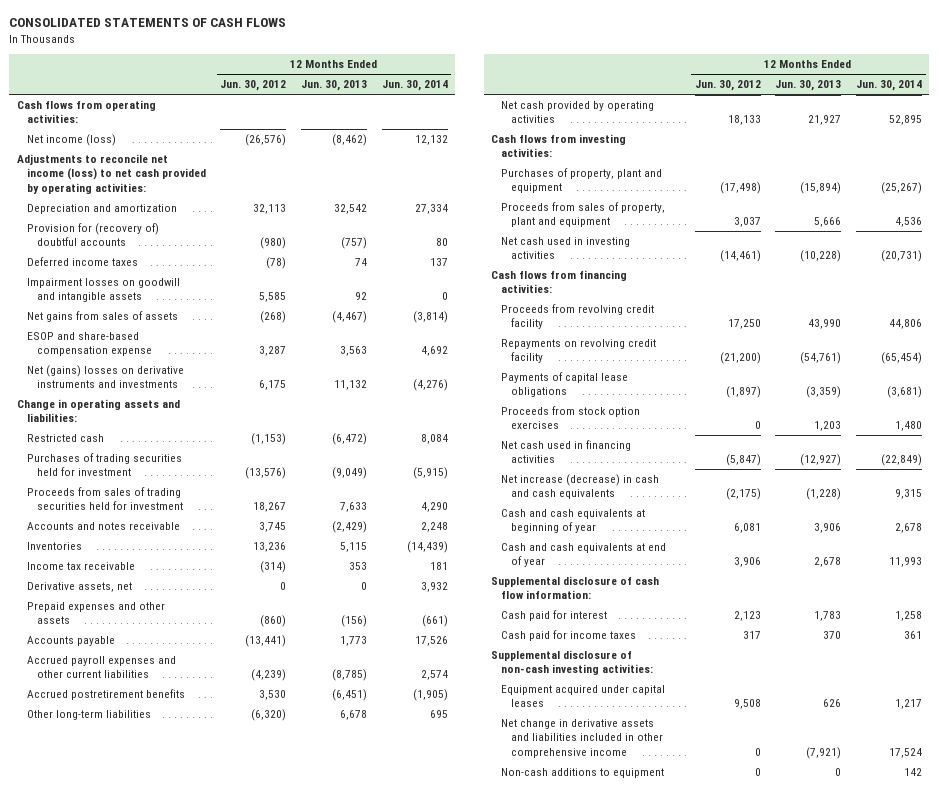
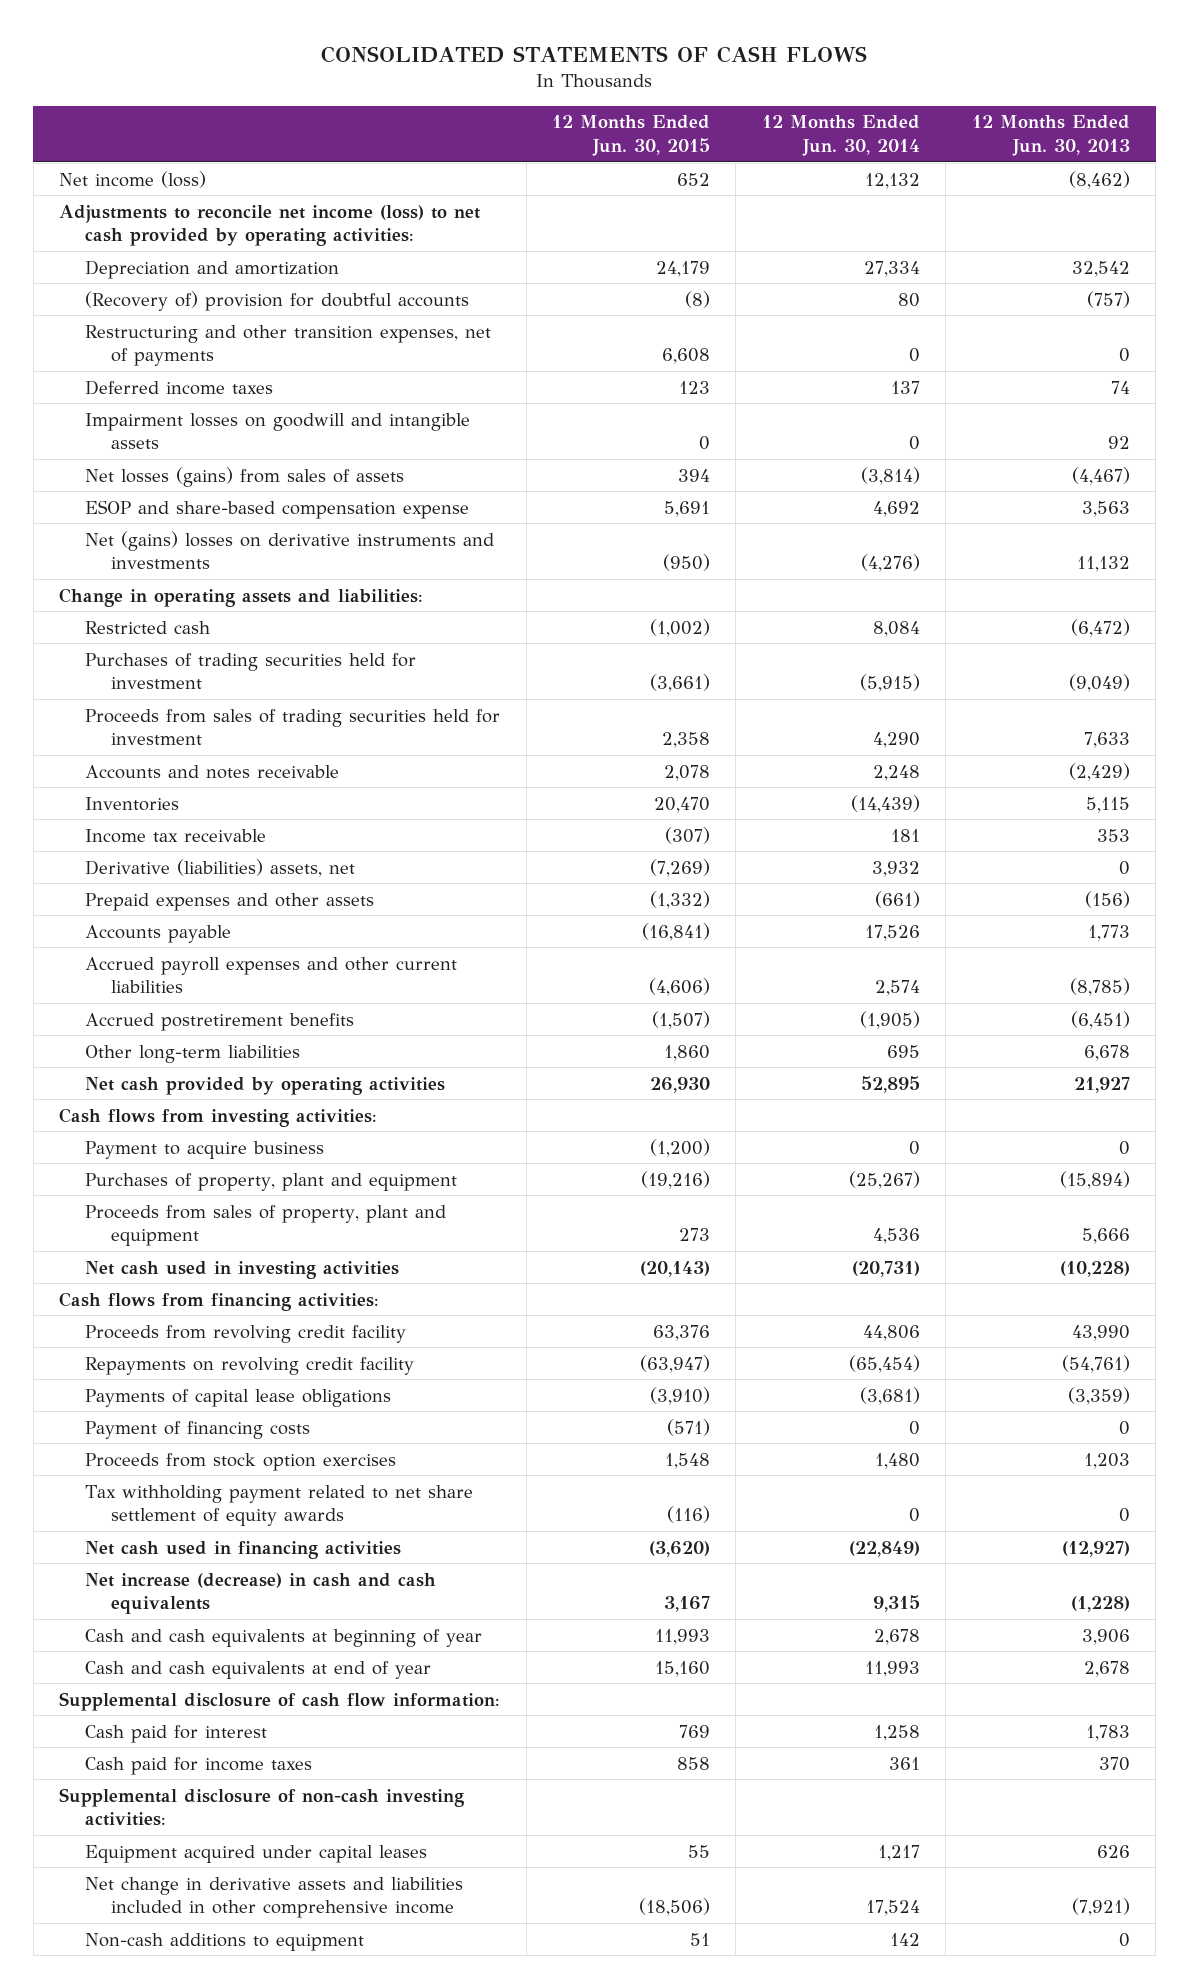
[220,80,287,92] Jun. 30, 2012 -> none
none -> [551,115,710,156] 12 Months Ended Jun. 30, 2015
[16,100,156,124] Cash flows from operating activities: -> none
[26,223,159,247] Provision for (recovery of) doubtful accounts -> [85,290,470,311] (Recovery of) provision for doubtful accounts
none -> [85,324,492,367] Restructuring and other transition expenses, net of payments
[26,311,178,323] Net gains from sales of assets -> [85,466,405,487] Net losses (gains) from sales of assets
[26,582,132,593] Derivative assets, net -> [85,858,356,877] Derivative (liabilities) assets, net
none -> [85,1140,325,1159] Payment to acquire business
none -> [85,1420,311,1439] Payment of financing costs
none -> [85,1484,474,1527] Tax withholding payment related to net share settlement of equity awards

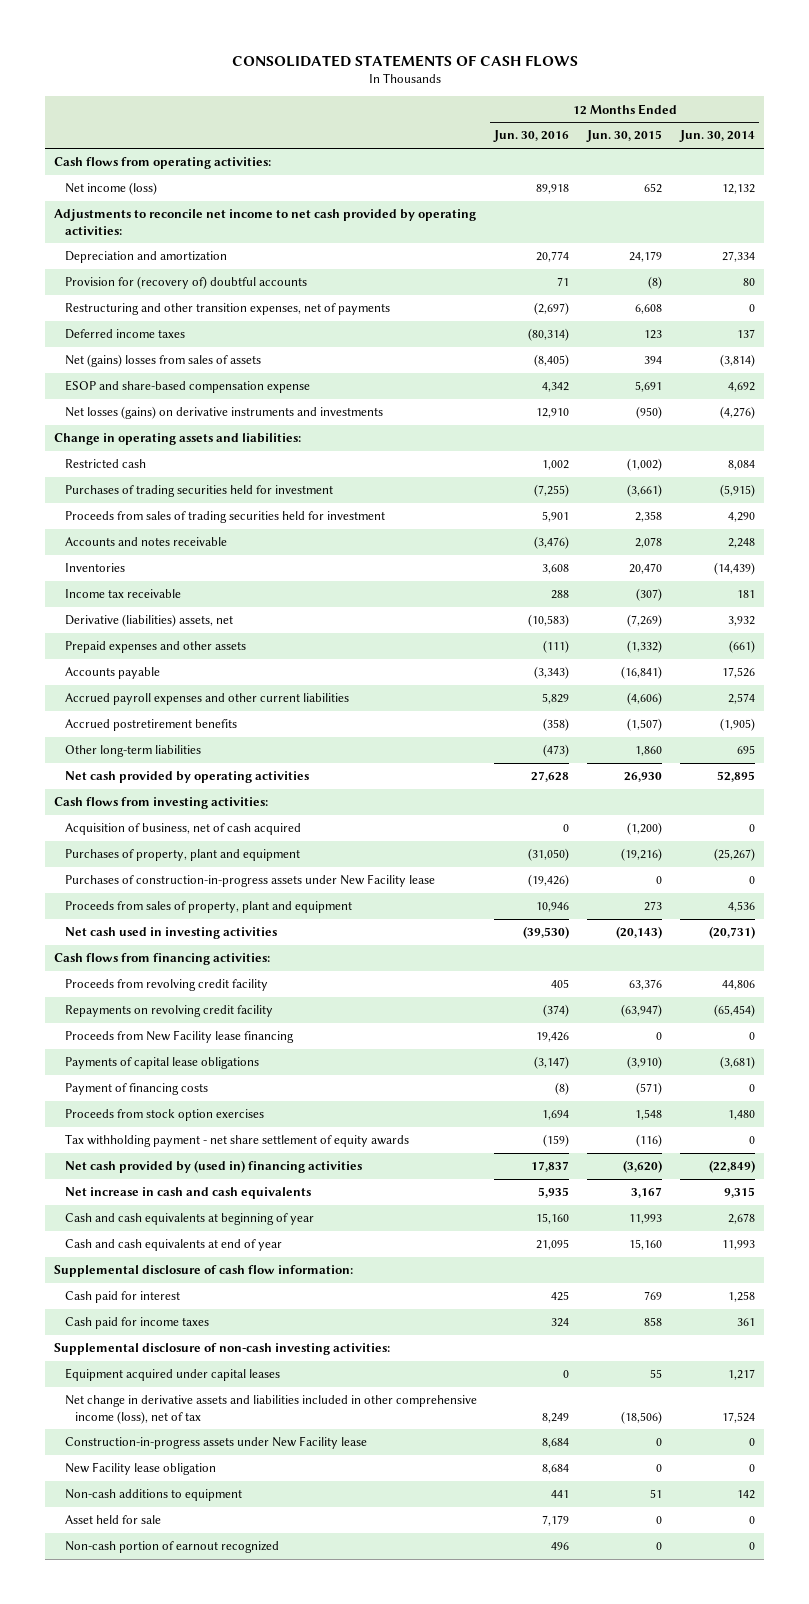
[971,115,1130,156] 12 Months Ended Jun. 30, 2013 -> none
none -> [493,130,570,143] Jun. 30, 2016
none -> [54,157,272,170] Cash flows from operating activities:
[58,204,480,247] Adjustments to reconcile net income (loss) to net cash provided by operating activities: -> [54,209,477,235] Adjustments to reconcile net income to net cash provided by operating activities:
[85,290,470,311] (Recovery of) provision for doubtful accounts -> [64,276,307,290] Provision for (recovery of) doubtful accounts
[85,412,471,450] Impairment losses on goodwill and intangible assets -> none
[85,466,405,487] Net losses (gains) from sales of assets -> [64,354,261,368] Net (gains) losses from sales of assets
[85,530,495,570] Net (gains) losses on derivative instruments and investments -> [64,406,383,420] Net losses (gains) on derivative instruments and investments
[85,1140,325,1159] Payment to acquire business -> [64,823,301,836] Acquisition of business, net of cash acquired
none -> [64,874,435,888] Purchases of construction-in-progress assets under New Facility lease
none -> [64,1030,294,1044] Proceeds from New Facility lease financing
[85,1484,474,1527] Tax withholding payment related to net share settlement of equity awards -> [64,1134,409,1148] Tax withholding payment - net share settlement of equity awards
[85,1540,402,1559] Net cash used in financing activities -> [64,1160,362,1174] Net cash provided by (used in) financing activities
[85,1572,437,1615] Net increase (decrease) in cash and cash equivalents -> [64,1187,311,1200] Net increase in cash and cash equivalents
[85,1876,464,1919] Net change in derivative assets and liabilities included in other comprehensive income -> [64,1395,477,1424] Net change in derivative assets and liabilities included in other comprehensive income (loss), net of tax
none -> [64,1436,367,1450] Construction-in-progress assets under New Facility lease
none -> [64,1462,216,1476] New Facility lease obligation
none -> [64,1515,161,1525] Asset held for sale
none -> [64,1541,279,1554] Non-cash portion of earnout recognized

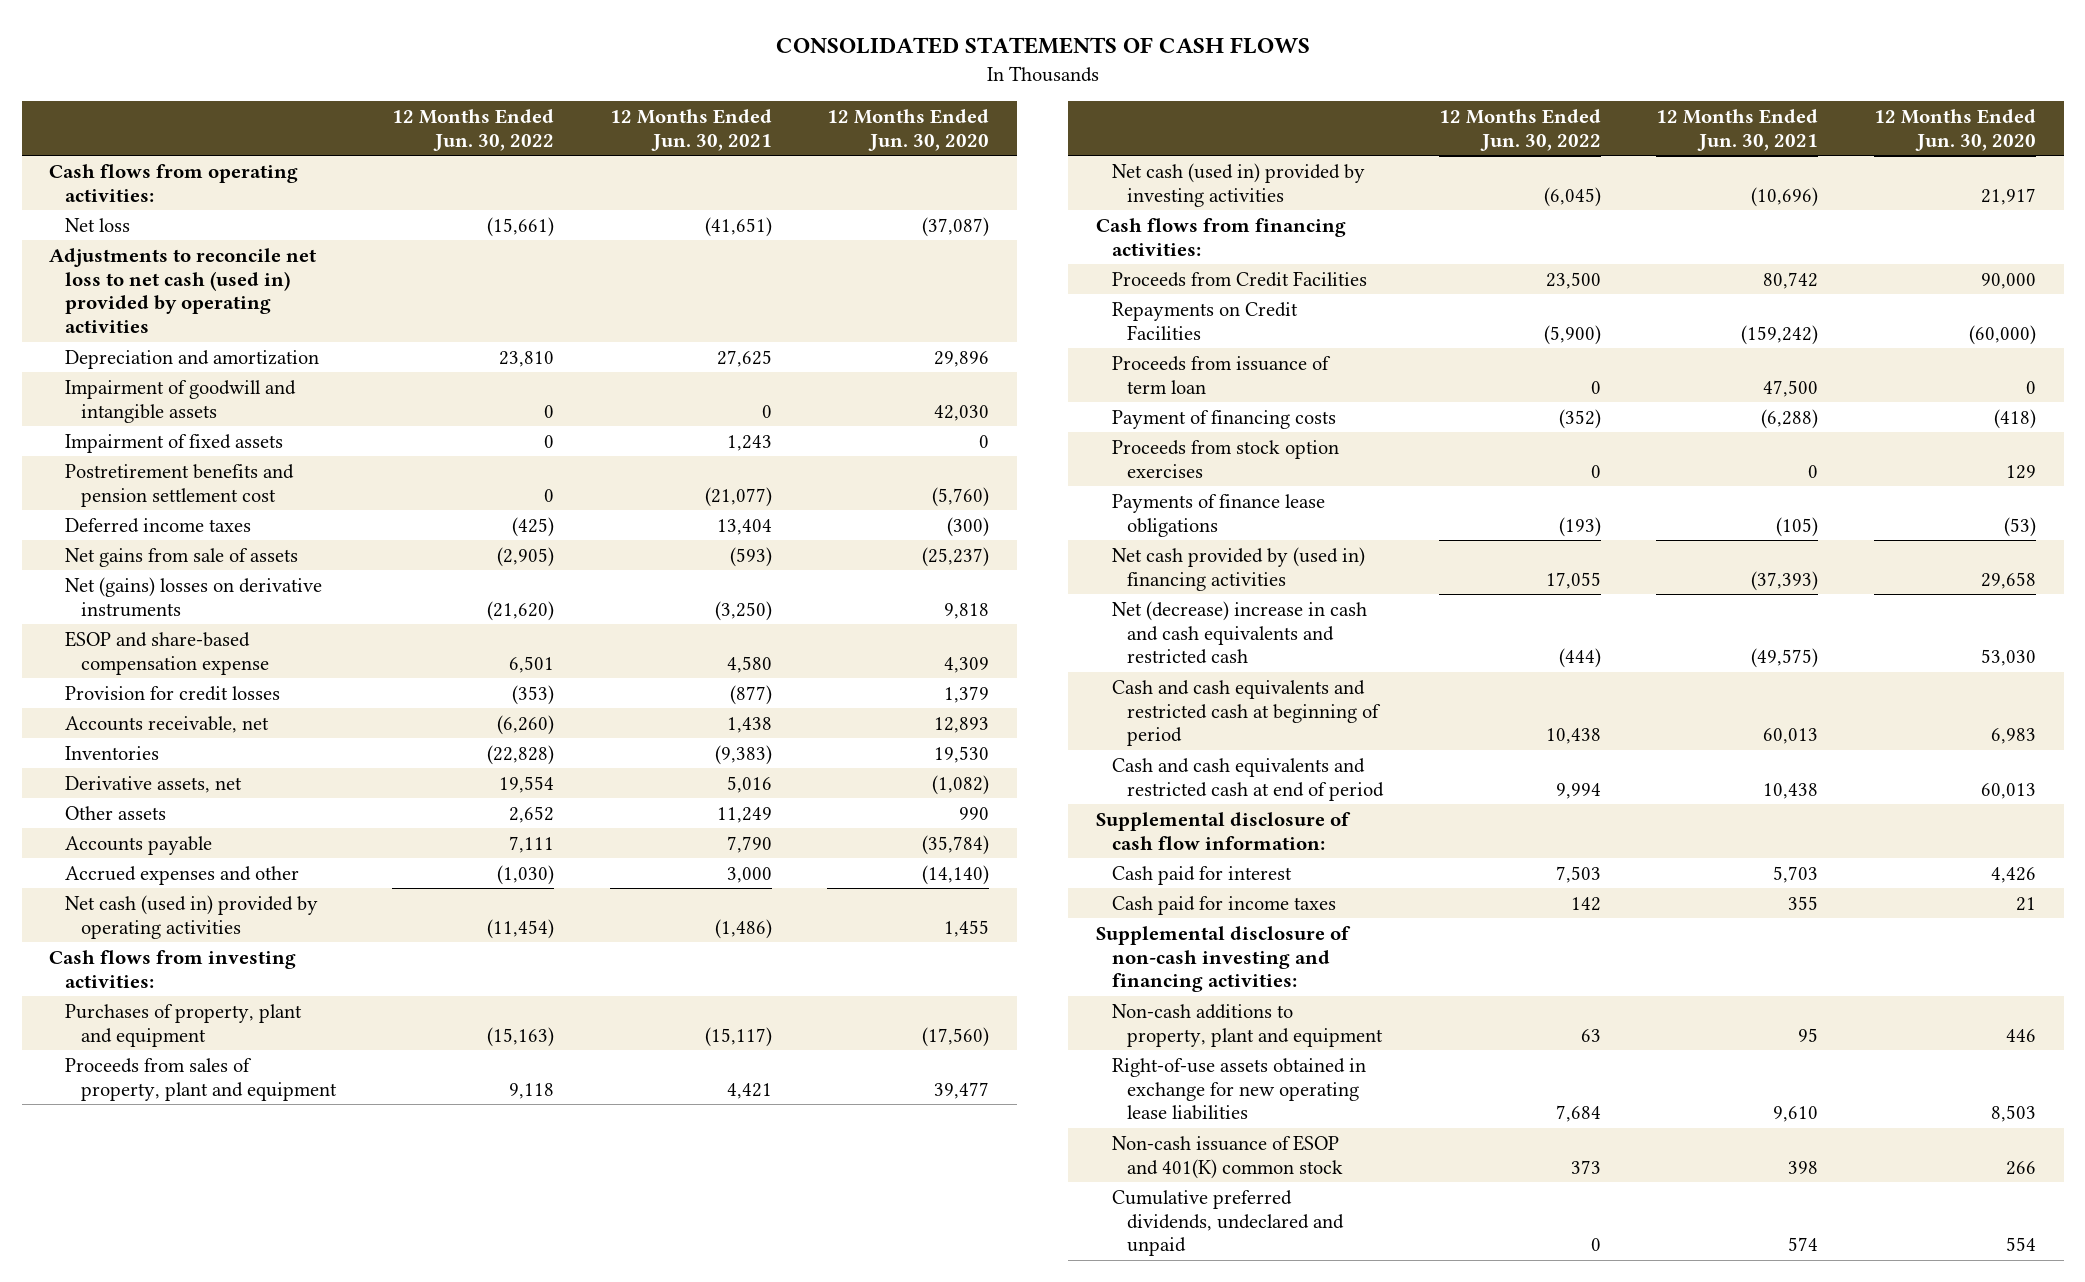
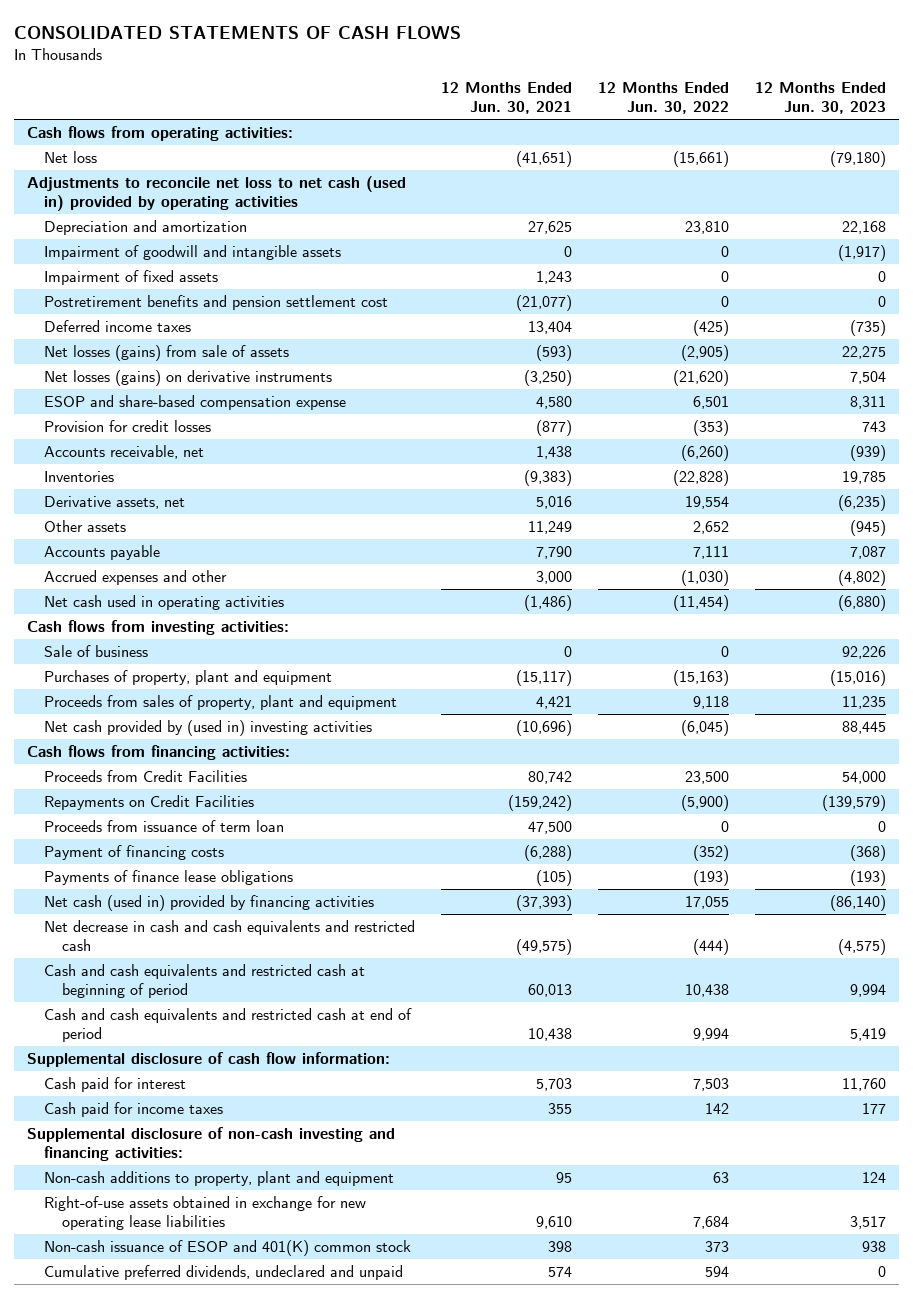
[827,109,990,151] 12 Months Ended Jun. 30, 2020 -> none
none -> [755,82,887,115] 12 Months Ended Jun. 30, 2023
[64,547,298,567] Net gains from sale of assets -> [44,344,290,361] Net losses (gains) from sale of assets
[64,576,322,617] Net (gains) losses on derivative instruments -> [44,369,333,386] Net losses (gains) on derivative instruments
[64,894,318,939] Net cash (used in) provided by operating activities -> [44,594,285,610] Net cash used in operating activities
none -> [44,644,149,657] Sale of business
[1111,162,1365,207] Net cash (used in) provided by investing activities -> [44,719,373,736] Net cash provided by (used in) investing activities
[1111,439,1339,478] Proceeds from stock option exercises -> none
[1111,546,1365,591] Net cash provided by (used in) financing activities -> [44,894,375,911] Net cash (used in) provided by financing activities
[1111,600,1367,665] Net (decrease) increase in cash and cash equivalents and restricted cash -> [44,919,416,951] Net decrease in cash and cash equivalents and restricted cash
[1590,1238,1601,1252] 0 -> [705,1265,730,1277] 594

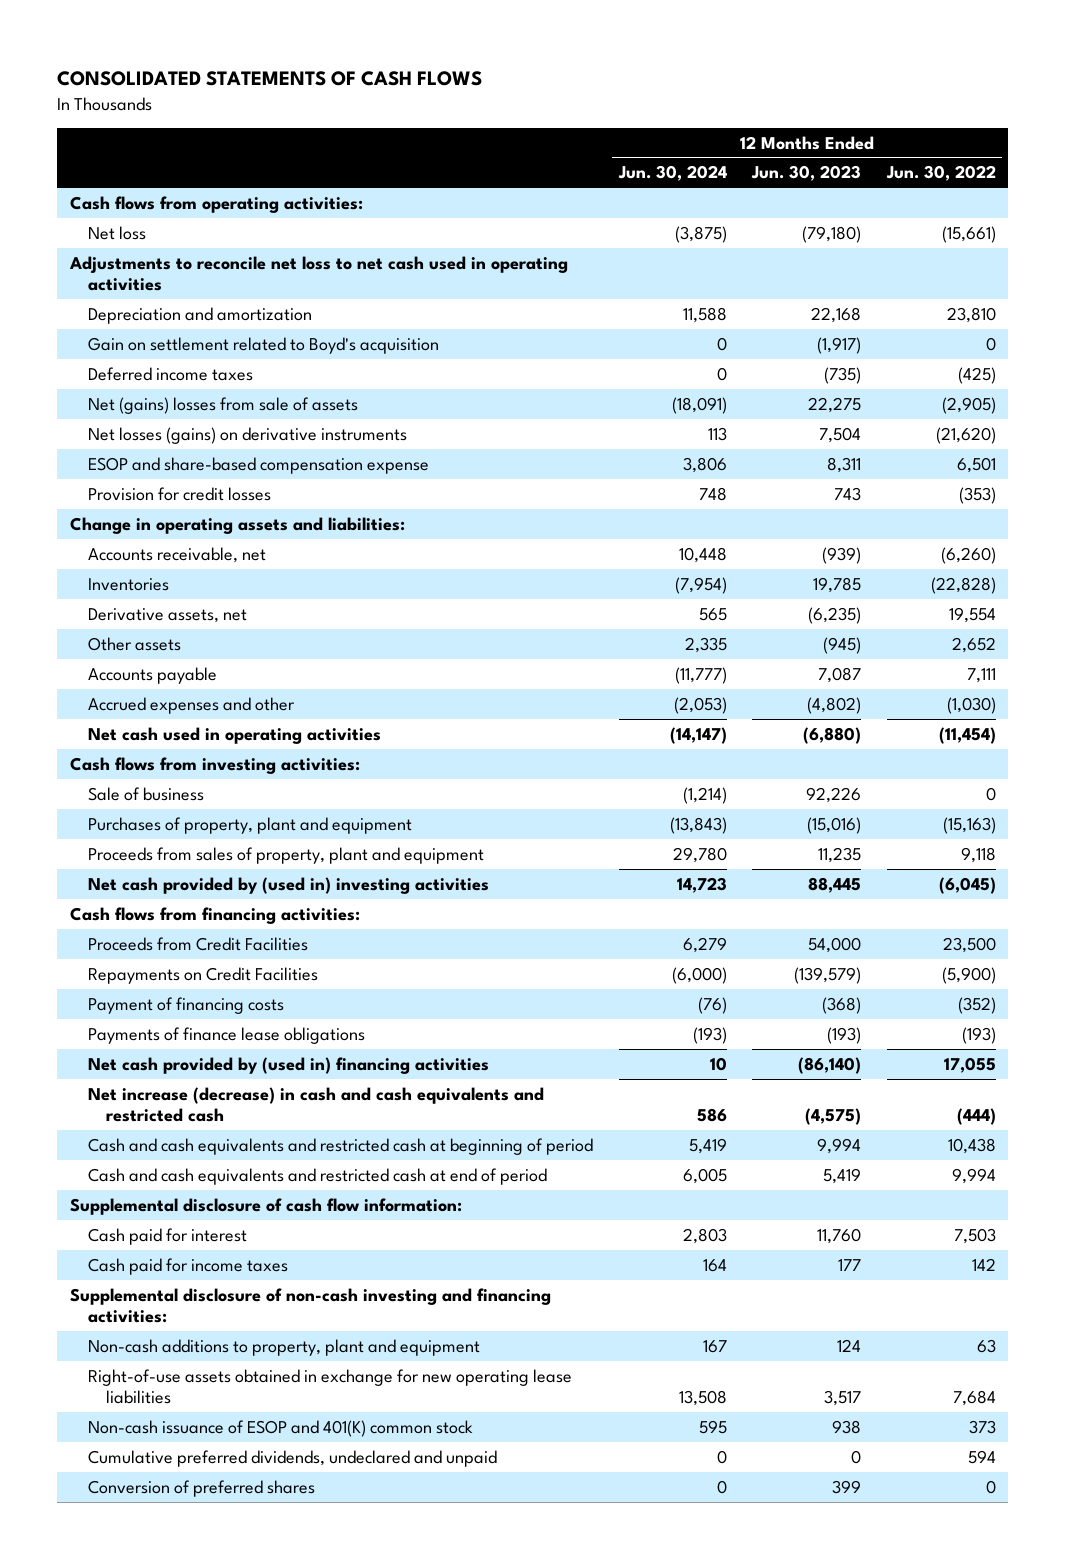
[441,82,573,115] 12 Months Ended Jun. 30, 2021 -> none
none -> [617,165,727,182] Jun. 30, 2024
[27,175,407,211] Adjustments to reconcile net loss to net cash (used in) provided by operating activities -> [68,255,568,291] Adjustments to reconcile net loss to net cash used in operating activities
[44,269,219,285] Impairment of fixed assets -> none
[44,294,389,310] Postretirement benefits and pension settlement cost -> none
[44,244,342,260] Impairment of goodwill and intangible assets -> [88,336,440,354] Gain on settlement related to Boyd's acquisition
[44,344,290,361] Net losses (gains) from sale of assets -> [88,396,359,414] Net (gains) losses from sale of assets
none -> [69,516,405,534] Change in operating assets and liabilities:
[44,819,285,832] Proceeds from issuance of term loan -> none
[44,894,375,911] Net cash (used in) provided by financing activities -> [88,1056,490,1074] Net cash provided by (used in) financing activities
[44,919,416,951] Net decrease in cash and cash equivalents and restricted cash -> [88,1086,545,1122] Net increase (decrease) in cash and cash equivalents and restricted cash
none -> [88,1479,316,1497] Conversion of preferred shares

